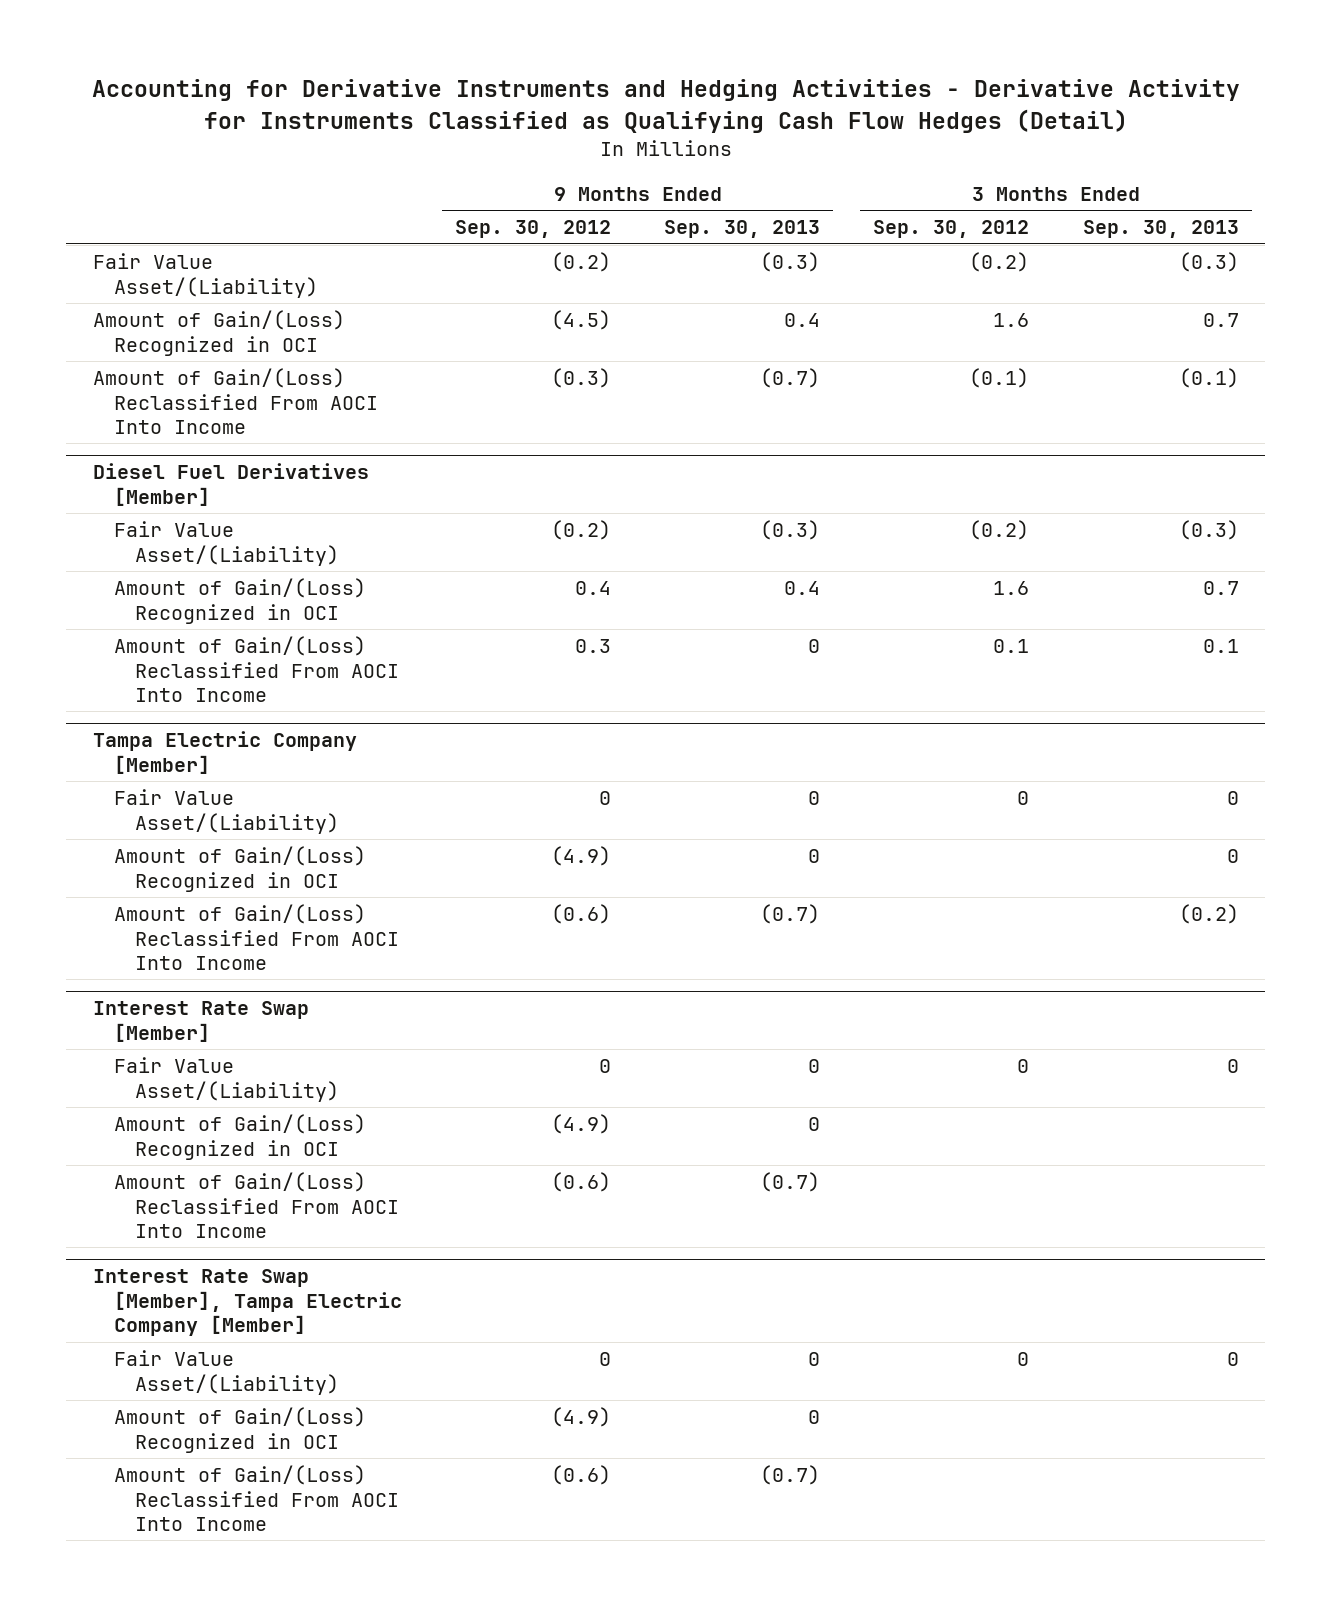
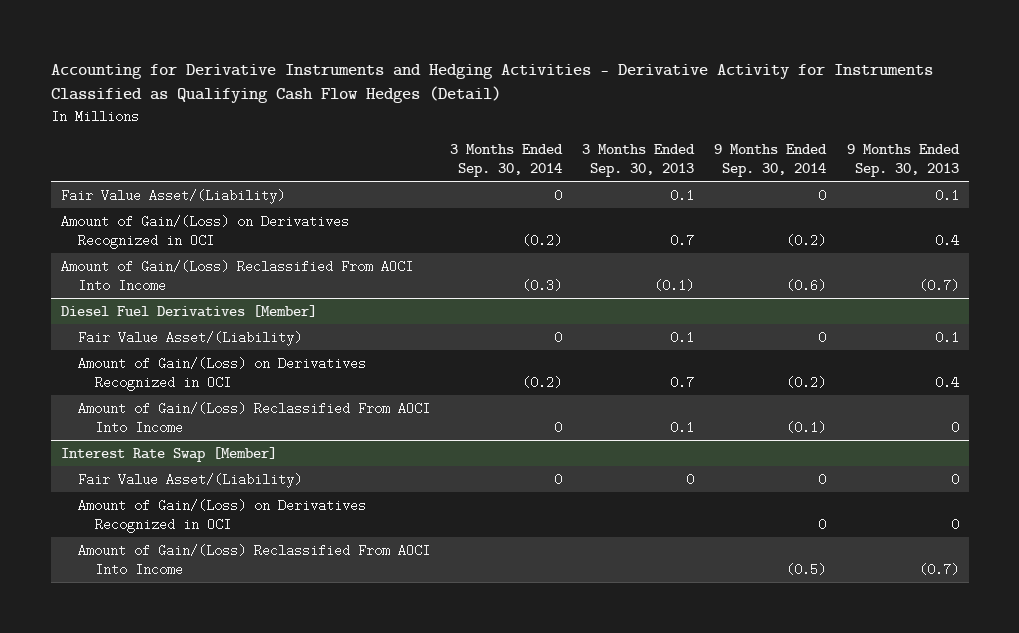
[454,220,611,239] Sep. 30, 2012 -> none
[873,220,1030,239] Sep. 30, 2012 -> none
none -> [449,144,563,177] 3 Months Ended Sep. 30, 2014
none -> [714,144,828,177] 9 Months Ended Sep. 30, 2014
[760,252,821,273] (0.3) -> [934,188,959,202] 0.1
[1178,252,1239,273] (0.3) -> [670,188,695,202] 0.1
[92,310,345,356] Amount of Gain/(Loss) Recognized in OCI -> [60,214,349,249] Amount of Gain/(Loss) on Derivatives Recognized in OCI
[760,520,821,541] (0.3) -> [934,330,959,344] 0.1
[1178,520,1239,541] (0.3) -> [670,330,695,344] 0.1
[113,578,366,624] Amount of Gain/(Loss) Recognized in OCI -> [77,356,366,391] Amount of Gain/(Loss) on Derivatives Recognized in OCI
[92,731,357,774] Tampa Electric Company [Member] -> none
[113,789,339,834] Fair Value Asset/(Liability) -> none
[113,846,366,892] Amount of Gain/(Loss) Recognized in OCI -> none
[113,904,399,970] Amount of Gain/(Loss) Reclassified From AOCI Into Income -> none
[113,1172,399,1238] Amount of Gain/(Loss) Reclassified From AOCI Into Income -> none
[92,1269,402,1337] Interest Rate Swap [Member], Tampa Electric Company [Member] -> none
[113,1350,339,1395] Fair Value Asset/(Liability) -> none
[113,1407,366,1453] Amount of Gain/(Loss) Recognized in OCI -> none
[113,1114,366,1160] Amount of Gain/(Loss) Recognized in OCI -> [77,498,366,533] Amount of Gain/(Loss) on Derivatives Recognized in OCI

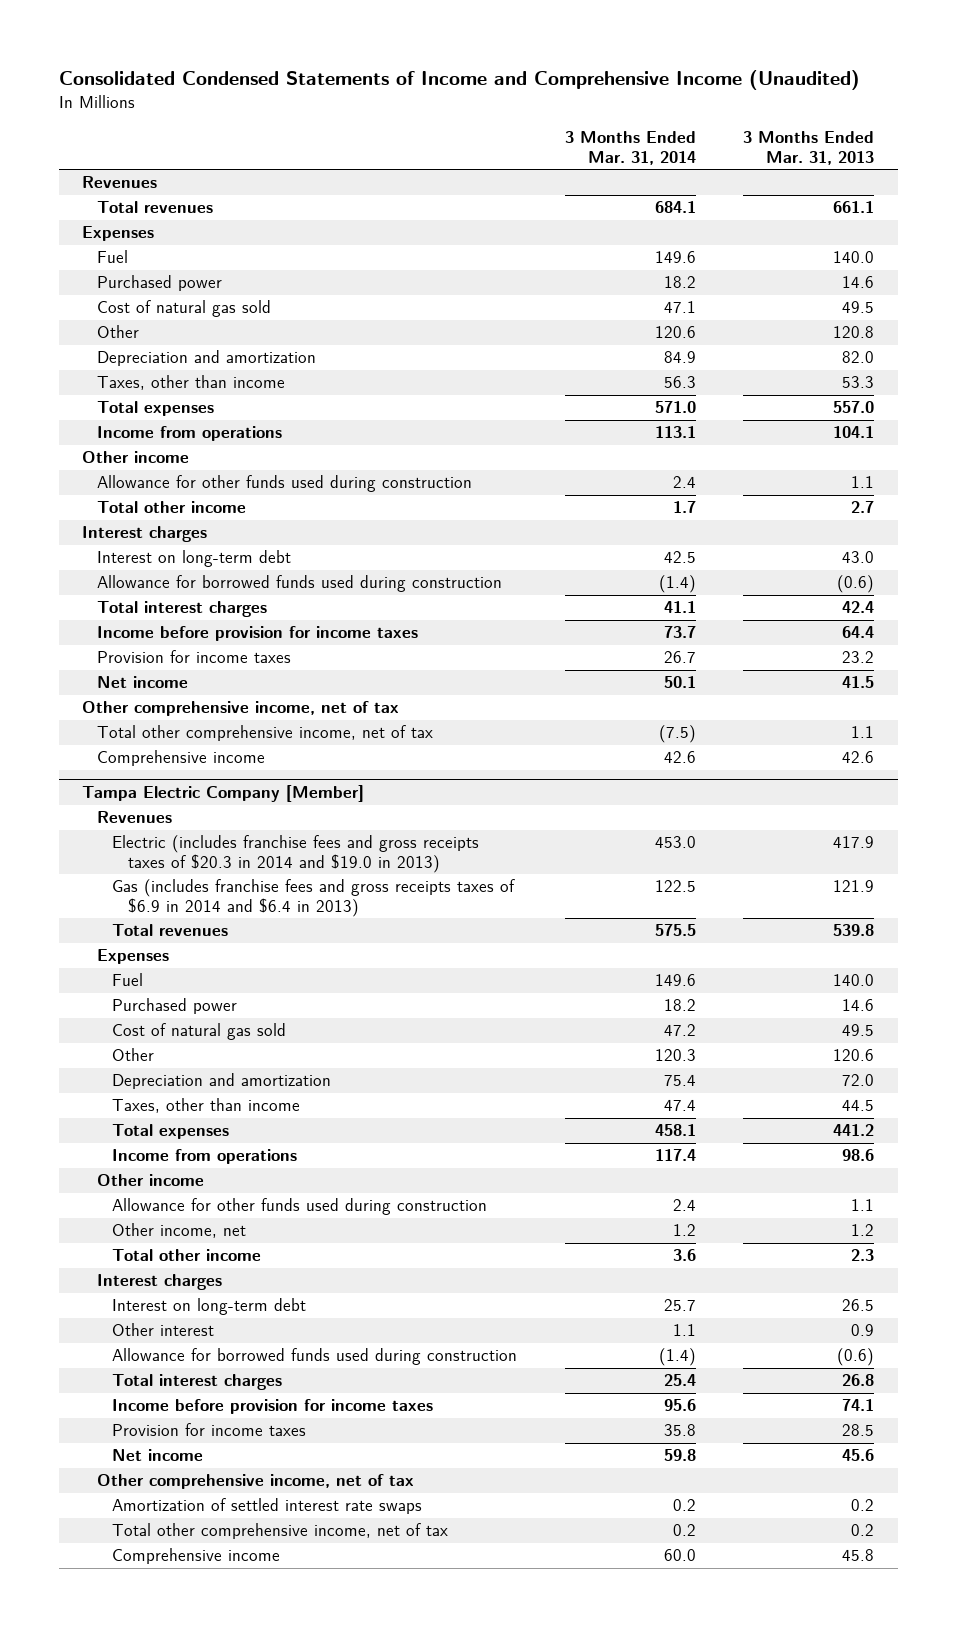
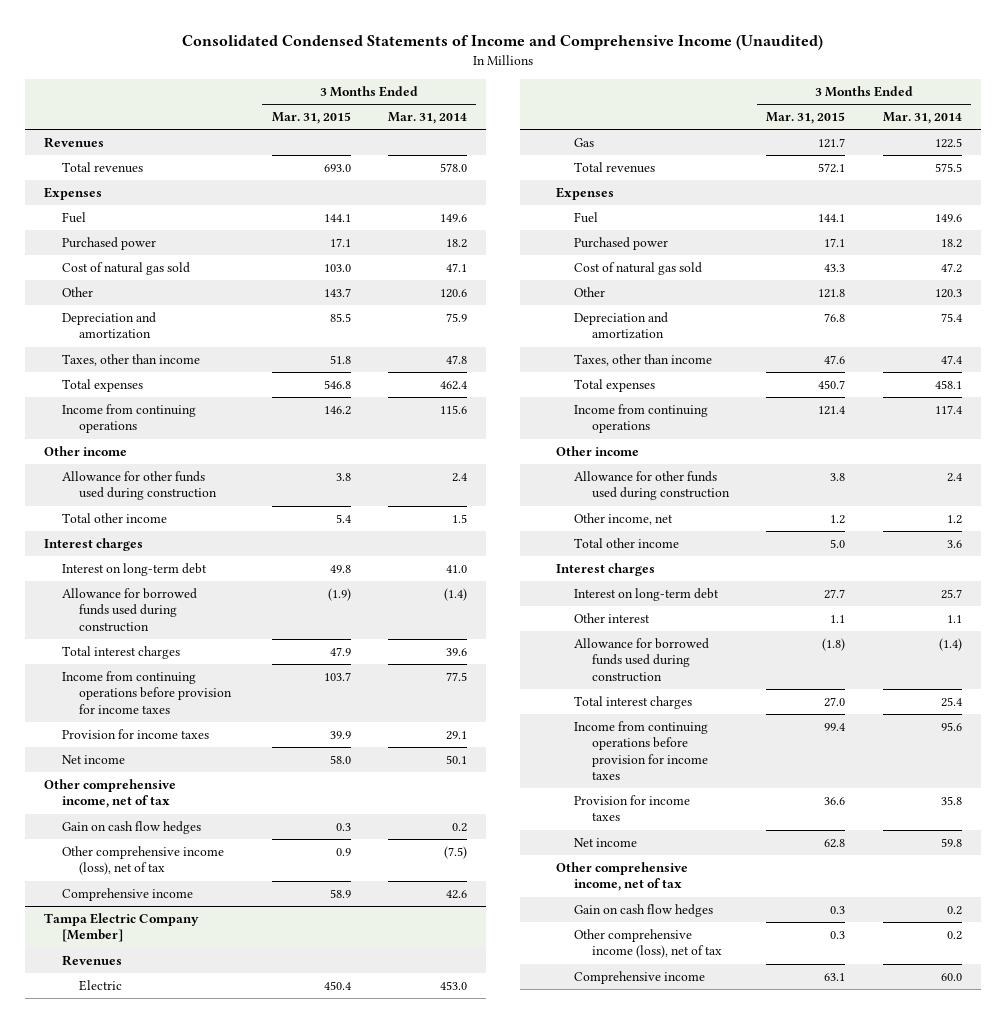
[742,131,874,165] 3 Months Ended Mar. 31, 2013 -> none
none -> [271,112,351,125] Mar. 31, 2015
[654,201,696,214] 684.1 -> [440,163,468,173] 578.0
[663,351,696,364] 84.9 -> [446,313,468,323] 75.9
[663,376,696,389] 56.3 -> [446,355,468,365] 47.8
[654,401,696,414] 571.0 -> [440,381,468,391] 462.4
[97,426,283,442] Income from operations -> [61,404,196,434] Income from continuing operations
[654,426,696,439] 113.1 -> [440,405,468,415] 115.6
[672,501,696,514] 1.7 -> [452,514,468,524] 1.5
[663,551,696,564] 42.5 -> [446,565,468,574] 41.0
[663,601,696,614] 41.1 -> [446,648,468,657] 39.6
[97,626,419,642] Income before provision for income taxes -> [61,671,233,714] Income from continuing operations before provision for income taxes
[663,626,696,639] 73.7 -> [446,672,468,682] 77.5
[663,651,696,664] 26.7 -> [446,731,468,741] 29.1
none -> [61,821,201,835] Gain on cash flow hedges
[97,725,434,742] Total other comprehensive income, net of tax -> [61,846,224,876] Other comprehensive income (loss), net of tax
[112,835,480,873] Electric (includes franchise fees and gross receipts taxes of $20.3 in 2014 and $19.0 in 2013) -> [79,980,123,992] Electric
[112,879,516,917] Gas (includes franchise fees and gross receipts taxes of $6.9 in 2014 and $6.4 in 2013) -> [574,138,595,148] Gas
[112,1149,298,1165] Income from operations -> [574,404,709,434] Income from continuing operations
[112,1399,434,1415] Income before provision for income taxes -> [574,721,709,780] Income from continuing operations before provision for income taxes
[112,1498,423,1515] Amortization of settled interest rate swaps -> none
none -> [574,904,714,918] Gain on cash flow hedges
[112,1523,449,1540] Total other comprehensive income, net of tax -> [574,929,722,959] Other comprehensive income (loss), net of tax

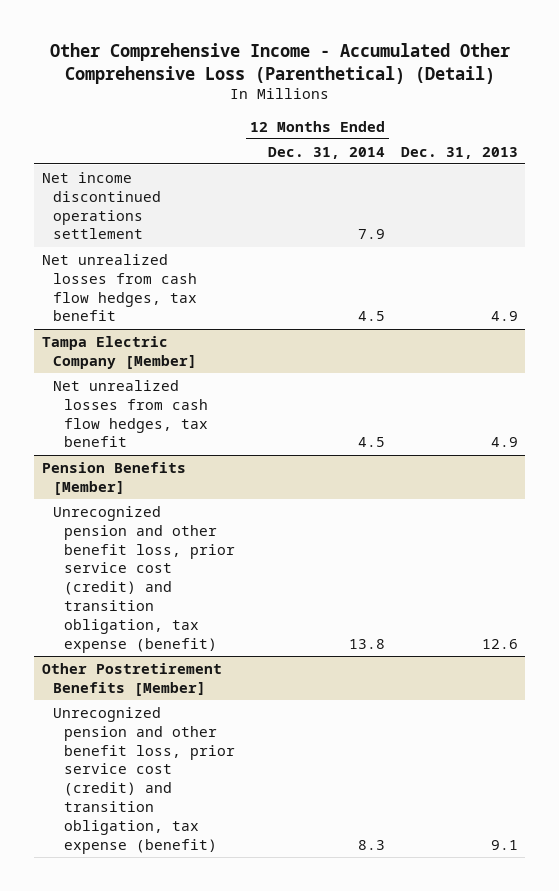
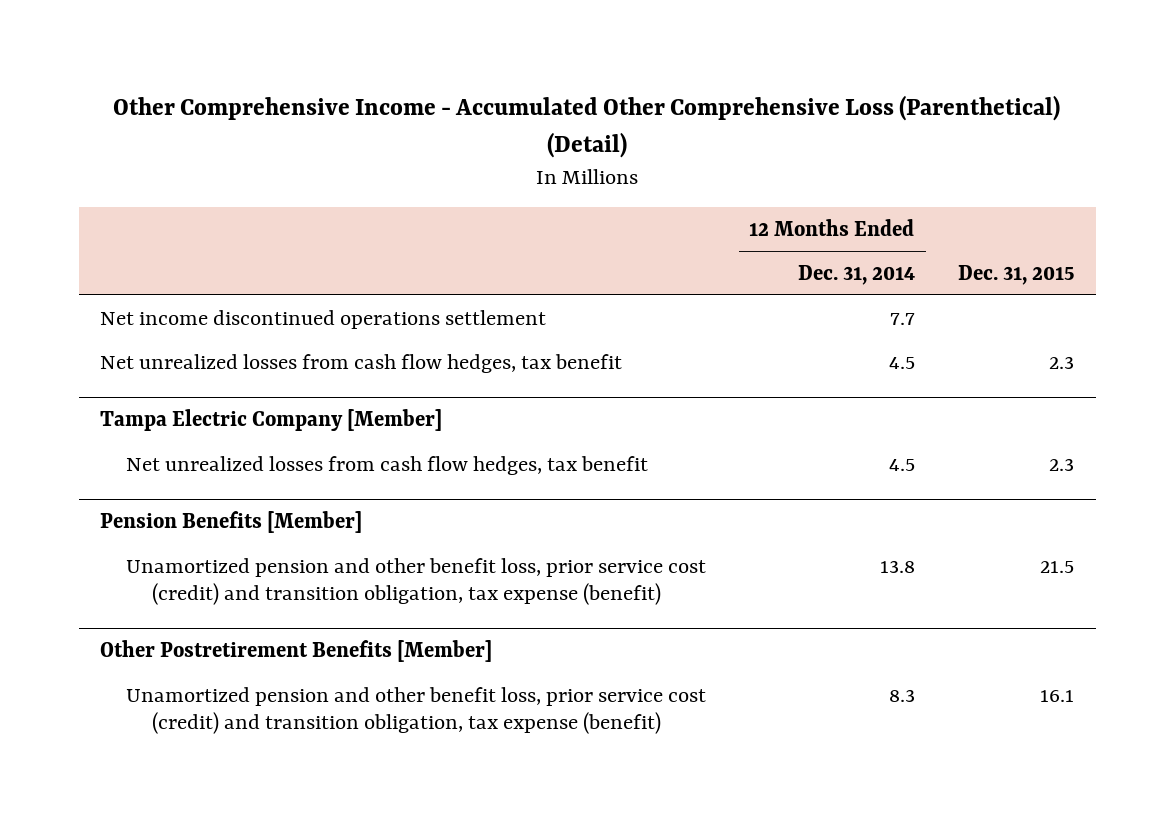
[400,146,518,159] Dec. 31, 2013 -> none
none -> [958,264,1075,285] Dec. 31, 2015
[358,229,386,240] 7.9 -> [889,312,915,325] 7.7
[52,505,235,654] Unrecognized pension and other benefit loss, prior service cost (credit) and transition obligation, tax expense (benefit) -> [126,557,707,606] Unamortized pension and other benefit loss, prior service cost (credit) and transition obligation, tax expense (benefit)
[52,706,235,855] Unrecognized pension and other benefit loss, prior service cost (credit) and transition obligation, tax expense (benefit) -> [126,686,707,735] Unamortized pension and other benefit loss, prior service cost (credit) and transition obligation, tax expense (benefit)

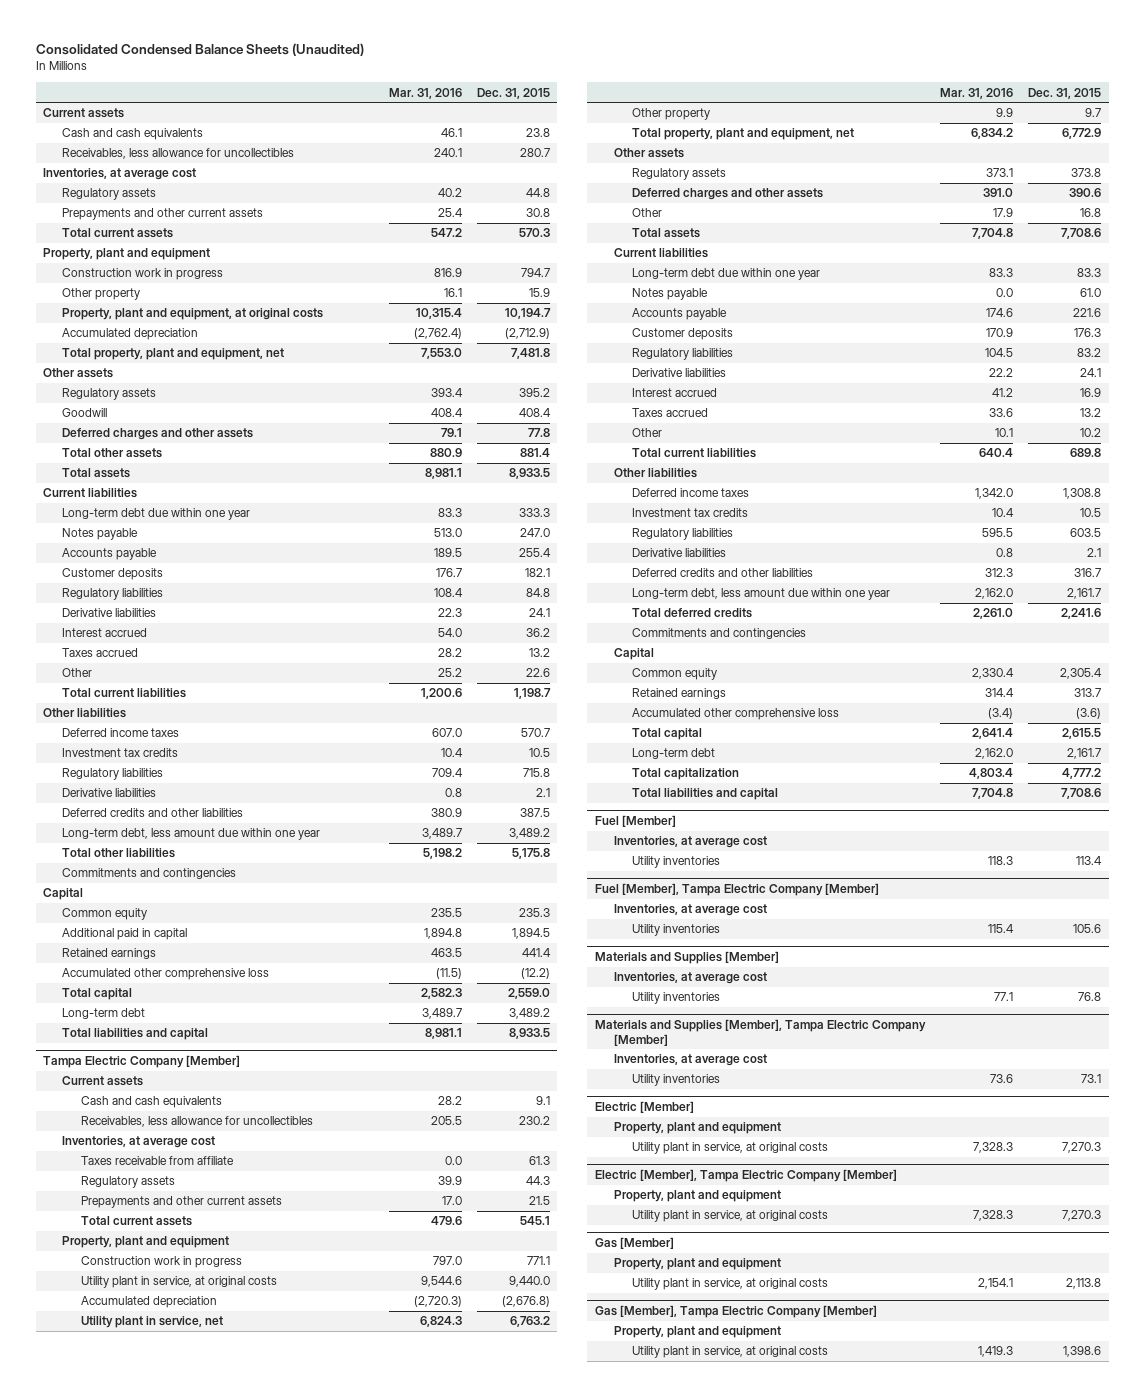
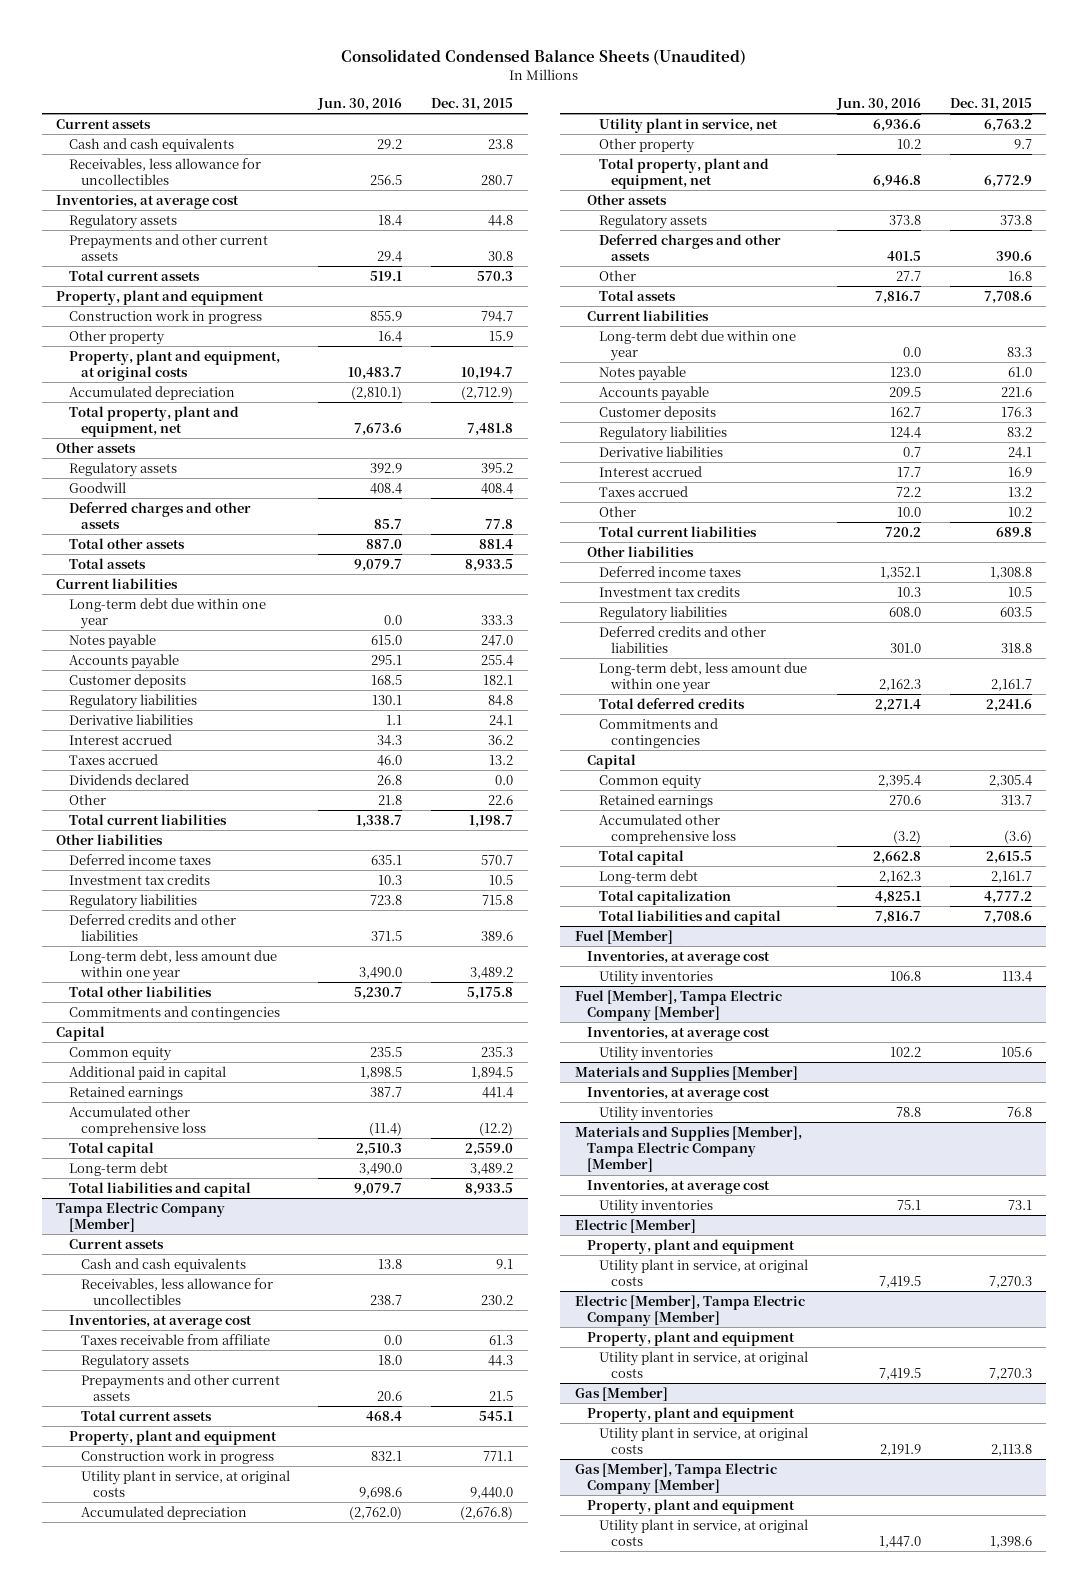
[388,87,462,99] Mar. 31, 2016 -> none
none -> [317,97,403,111] Jun. 30, 2016
none -> [68,773,189,785] Dividends declared
[62,788,157,798] Derivative liabilities -> none
[519,808,550,818] 387.5 -> [481,931,514,942] 389.6
[632,548,727,558] Derivative liabilities -> none
[1074,568,1102,578] 316.7 -> [1000,643,1032,654] 318.8

